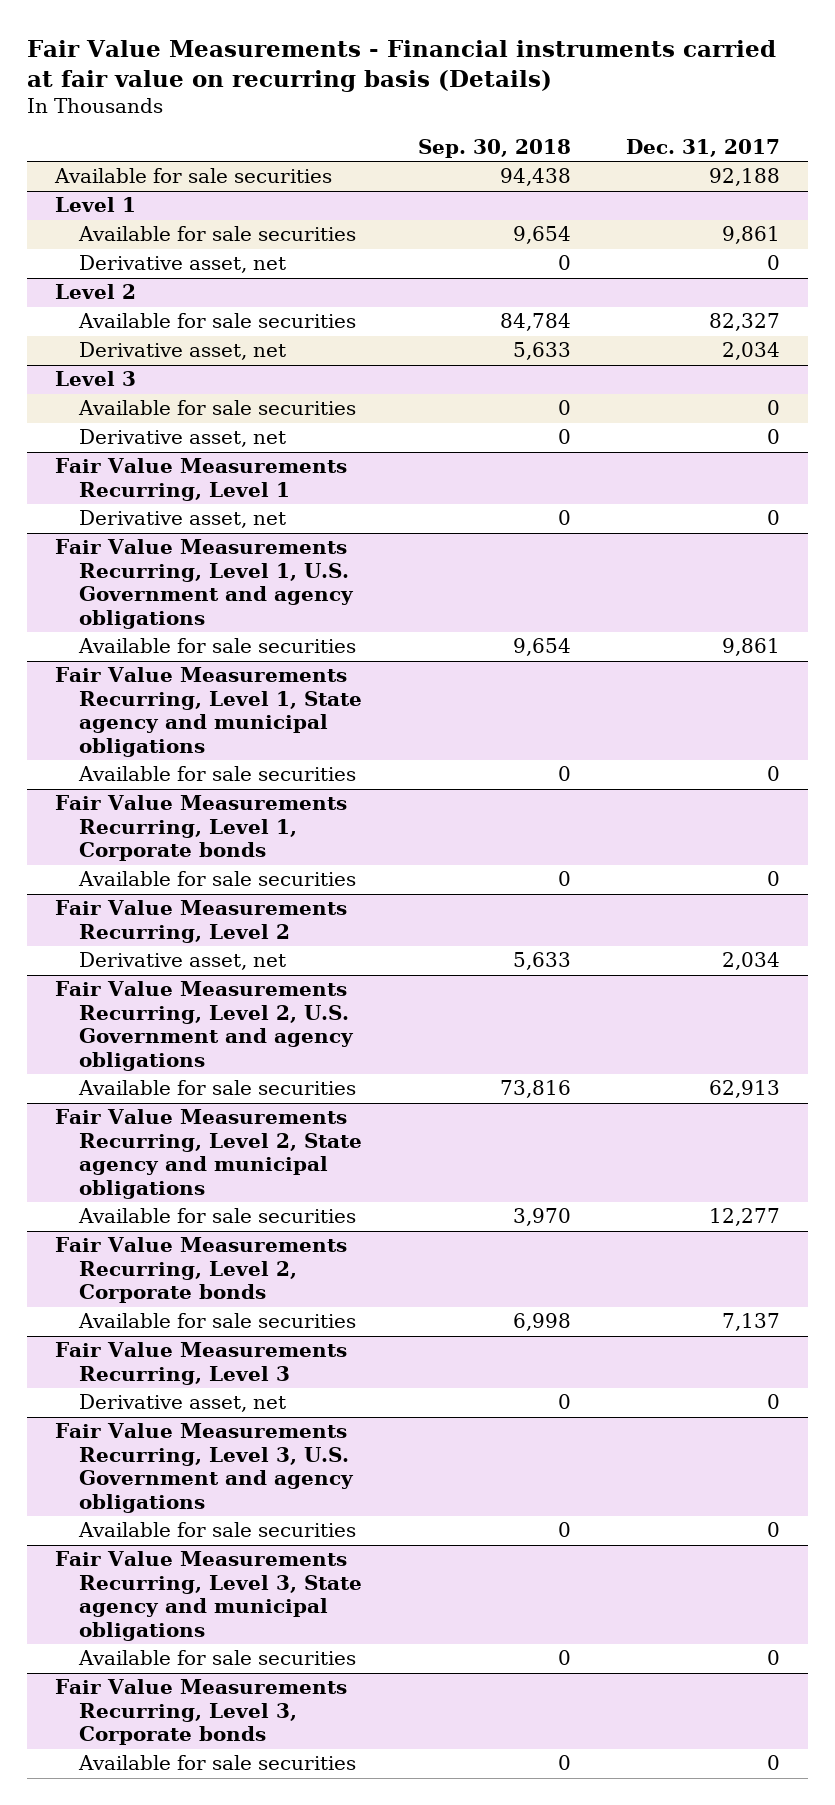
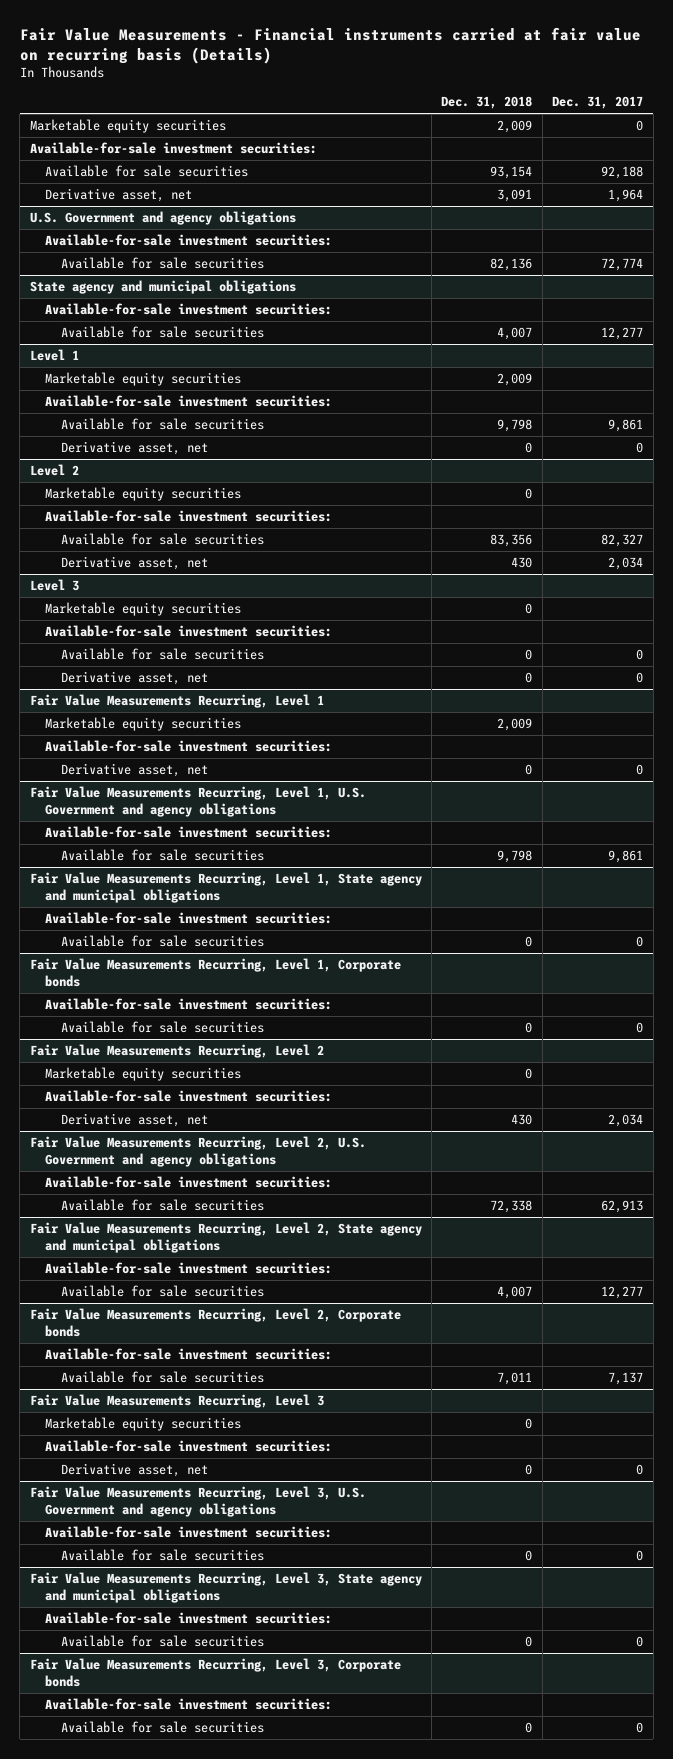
[417,139,571,159] Sep. 30, 2018 -> none
none -> [441,96,533,110] Dec. 31, 2018
none -> [29,119,226,134] Marketable equity securities
none -> [29,142,317,155] Available-for-sale investment securities:
none -> [45,188,193,203] Derivative asset, net
none -> [29,211,296,226] U.S. Government and agency obligations
none -> [45,234,333,247] Available-for-sale investment securities:
none -> [60,257,264,270] Available for sale securities
none -> [29,280,296,295] State agency and municipal obligations
none -> [45,303,333,316] Available-for-sale investment securities:
none -> [60,326,264,339] Available for sale securities
none -> [45,372,242,387] Marketable equity securities
none -> [45,395,333,408] Available-for-sale investment securities:
none -> [45,487,242,502] Marketable equity securities
none -> [45,510,333,523] Available-for-sale investment securities:
none -> [45,602,242,617] Marketable equity securities
none -> [45,625,333,638] Available-for-sale investment securities:
none -> [45,717,242,732] Marketable equity securities
none -> [45,740,333,753] Available-for-sale investment securities:
none -> [45,826,333,839] Available-for-sale investment securities:
none -> [45,912,333,925] Available-for-sale investment securities:
none -> [45,998,333,1011] Available-for-sale investment securities:
none -> [45,1067,242,1082] Marketable equity securities
none -> [45,1090,333,1103] Available-for-sale investment securities:
none -> [45,1176,333,1189] Available-for-sale investment securities:
none -> [45,1262,333,1275] Available-for-sale investment securities:
none -> [45,1348,333,1361] Available-for-sale investment securities:
none -> [45,1417,242,1432] Marketable equity securities
none -> [45,1440,333,1453] Available-for-sale investment securities:
none -> [45,1526,333,1539] Available-for-sale investment securities:
none -> [45,1612,333,1625] Available-for-sale investment securities:
none -> [45,1698,333,1711] Available-for-sale investment securities:

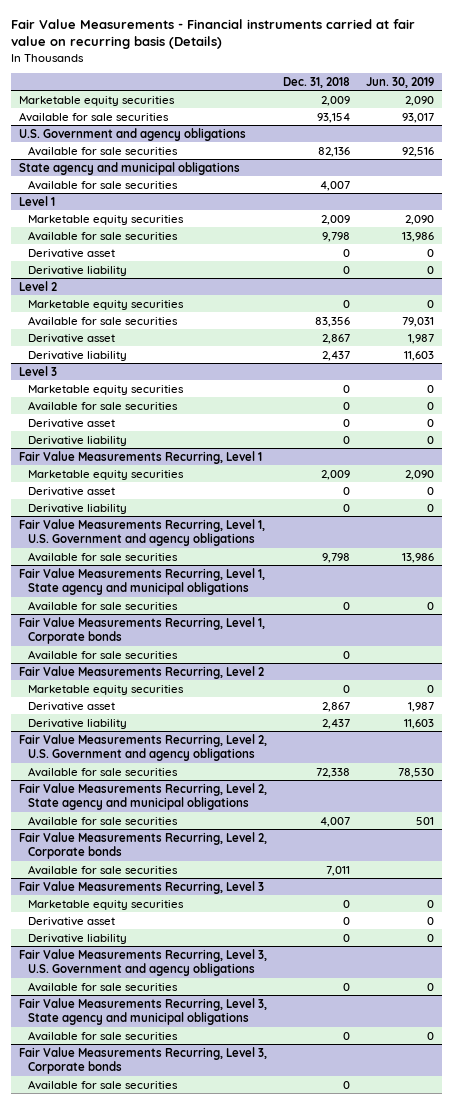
[552,96,644,110] Dec. 31, 2017 -> none
none -> [366,76,435,88] Jun. 30, 2019
[29,142,317,155] Available-for-sale investment securities: -> none
[45,188,193,203] Derivative asset, net -> none
[45,234,333,247] Available-for-sale investment securities: -> none
[45,303,333,316] Available-for-sale investment securities: -> none
[45,395,333,408] Available-for-sale investment securities: -> none
[60,441,208,456] Derivative asset, net -> [28,248,116,258] Derivative asset
none -> [28,265,128,276] Derivative liability
[45,510,333,523] Available-for-sale investment securities: -> none
[60,556,208,571] Derivative asset, net -> [28,333,116,343] Derivative asset
[511,557,533,569] 430 -> [322,333,351,344] 2,867
none -> [28,350,128,361] Derivative liability
[45,625,333,638] Available-for-sale investment securities: -> none
[60,671,208,686] Derivative asset, net -> [28,418,116,428] Derivative asset
none -> [28,435,128,446] Derivative liability
[45,740,333,753] Available-for-sale investment securities: -> none
[60,763,208,778] Derivative asset, net -> [28,486,116,496] Derivative asset
none -> [28,503,128,514] Derivative liability
[45,826,333,839] Available-for-sale investment securities: -> none
[45,912,333,925] Available-for-sale investment securities: -> none
[45,998,333,1011] Available-for-sale investment securities: -> none
[45,1090,333,1103] Available-for-sale investment securities: -> none
[60,1113,208,1128] Derivative asset, net -> [28,701,116,711] Derivative asset
[511,1114,533,1126] 430 -> [322,701,351,712] 2,867
none -> [28,718,128,729] Derivative liability
[45,1176,333,1189] Available-for-sale investment securities: -> none
[45,1262,333,1275] Available-for-sale investment securities: -> none
[45,1348,333,1361] Available-for-sale investment securities: -> none
[45,1440,333,1453] Available-for-sale investment securities: -> none
[60,1463,208,1478] Derivative asset, net -> [28,916,116,926] Derivative asset
none -> [28,933,128,944] Derivative liability
[45,1526,333,1539] Available-for-sale investment securities: -> none
[45,1612,333,1625] Available-for-sale investment securities: -> none
[45,1698,333,1711] Available-for-sale investment securities: -> none

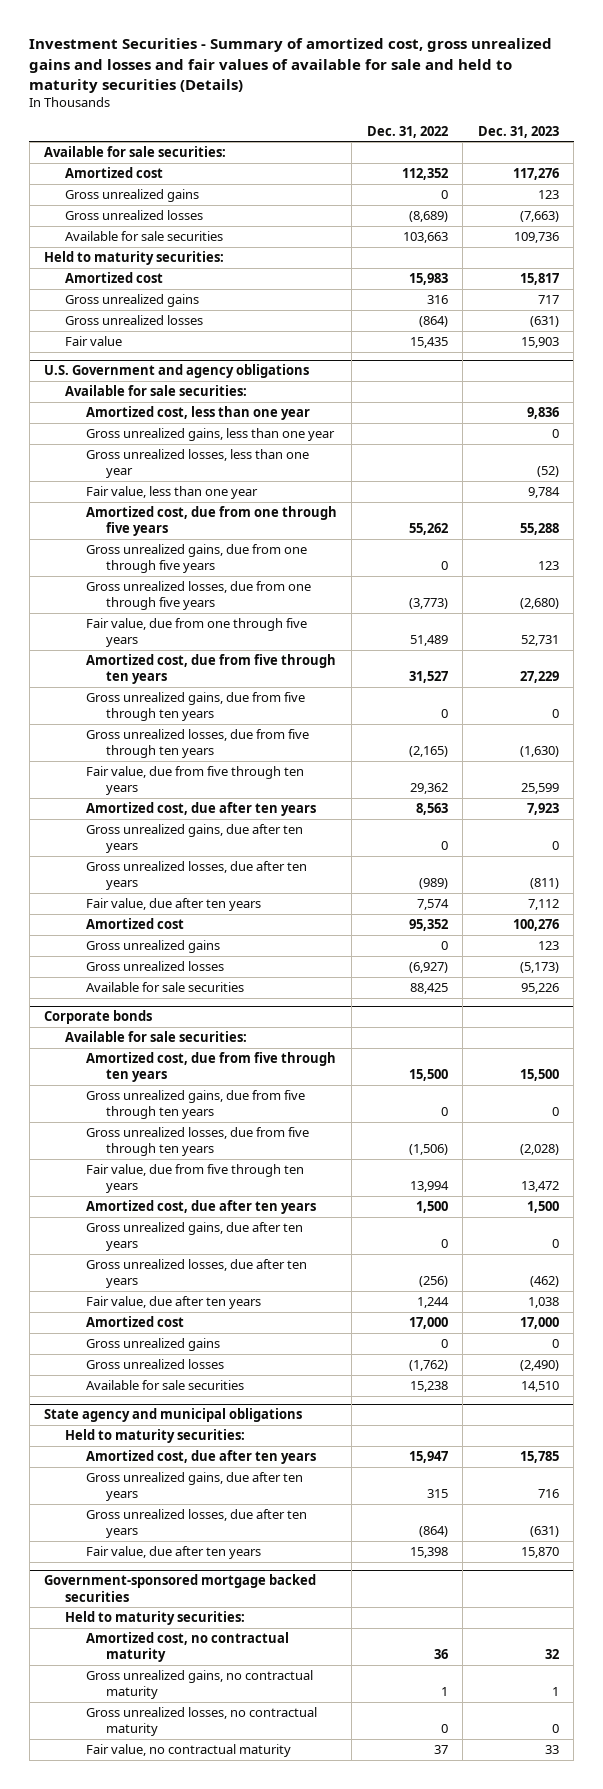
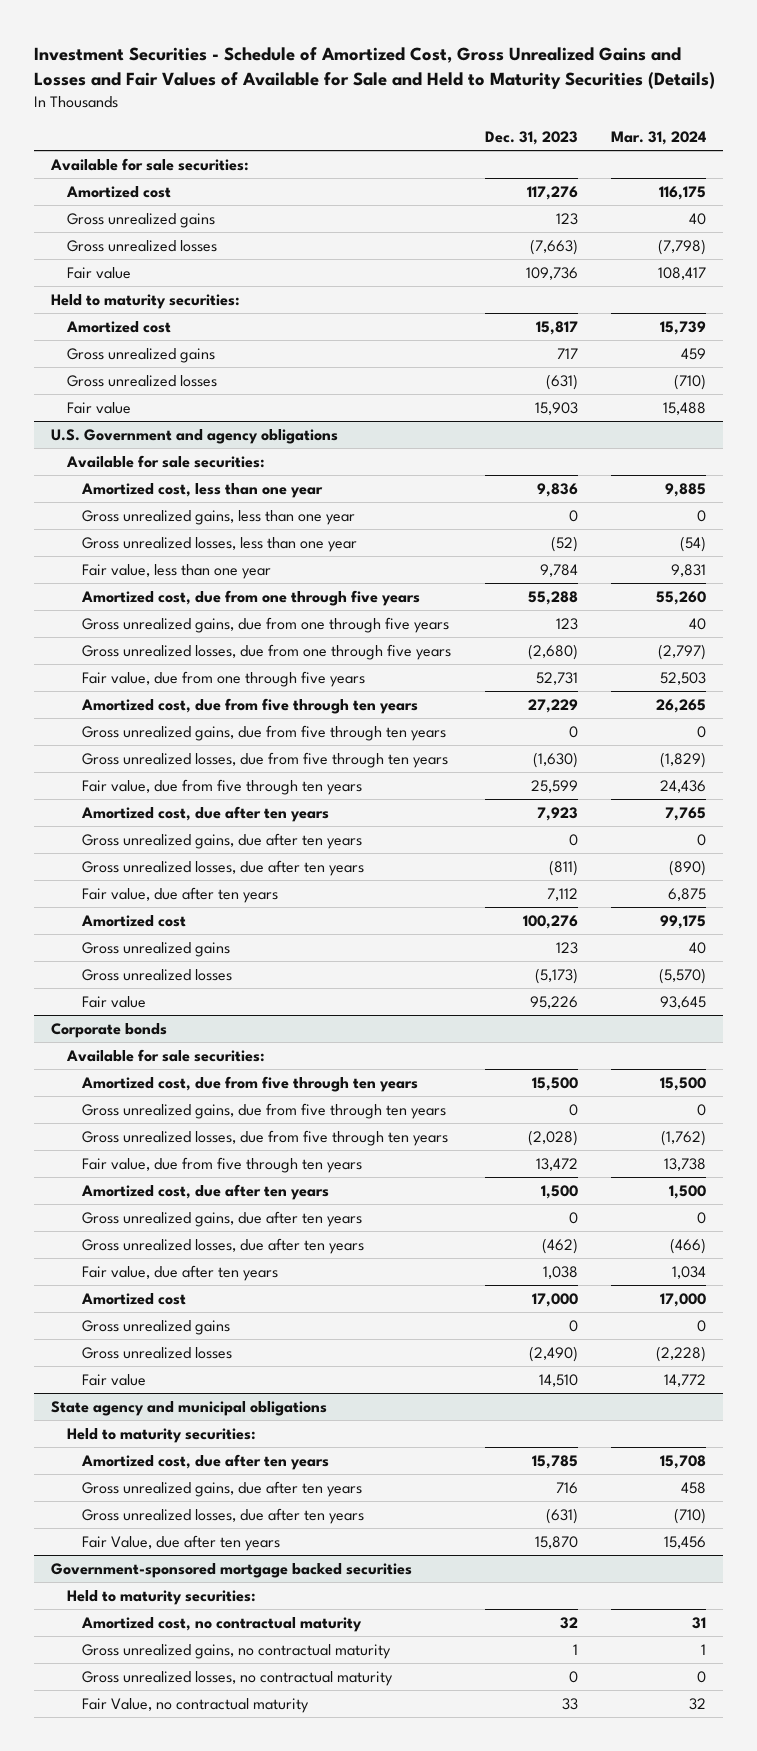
[29,38,553,93] Investment Securities - Summary of amortized cost, gross unrealized gains and losses and fair values of available for sale and held to maturity securities (Details) -> [34,46,716,89] Investment Securities - Schedule of Amortized Cost, Gross Unrealized Gains and Losses and Fair Values of Available for Sale and Held to Maturity Securities (Details)
[366,125,448,138] Dec. 31, 2022 -> none
none -> [611,130,707,145] Mar. 31, 2024
[64,230,223,241] Available for sale securities -> [66,267,131,280] Fair value
[85,981,244,992] Available for sale securities -> [82,996,147,1009] Fair value
[85,1379,244,1390] Available for sale securities -> [82,1374,147,1387] Fair value
[85,1545,261,1559] Fair value, due after ten years -> [82,1535,281,1552] Fair Value, due after ten years
[85,1743,291,1757] Fair value, no contractual maturity -> [82,1698,310,1714] Fair Value, no contractual maturity

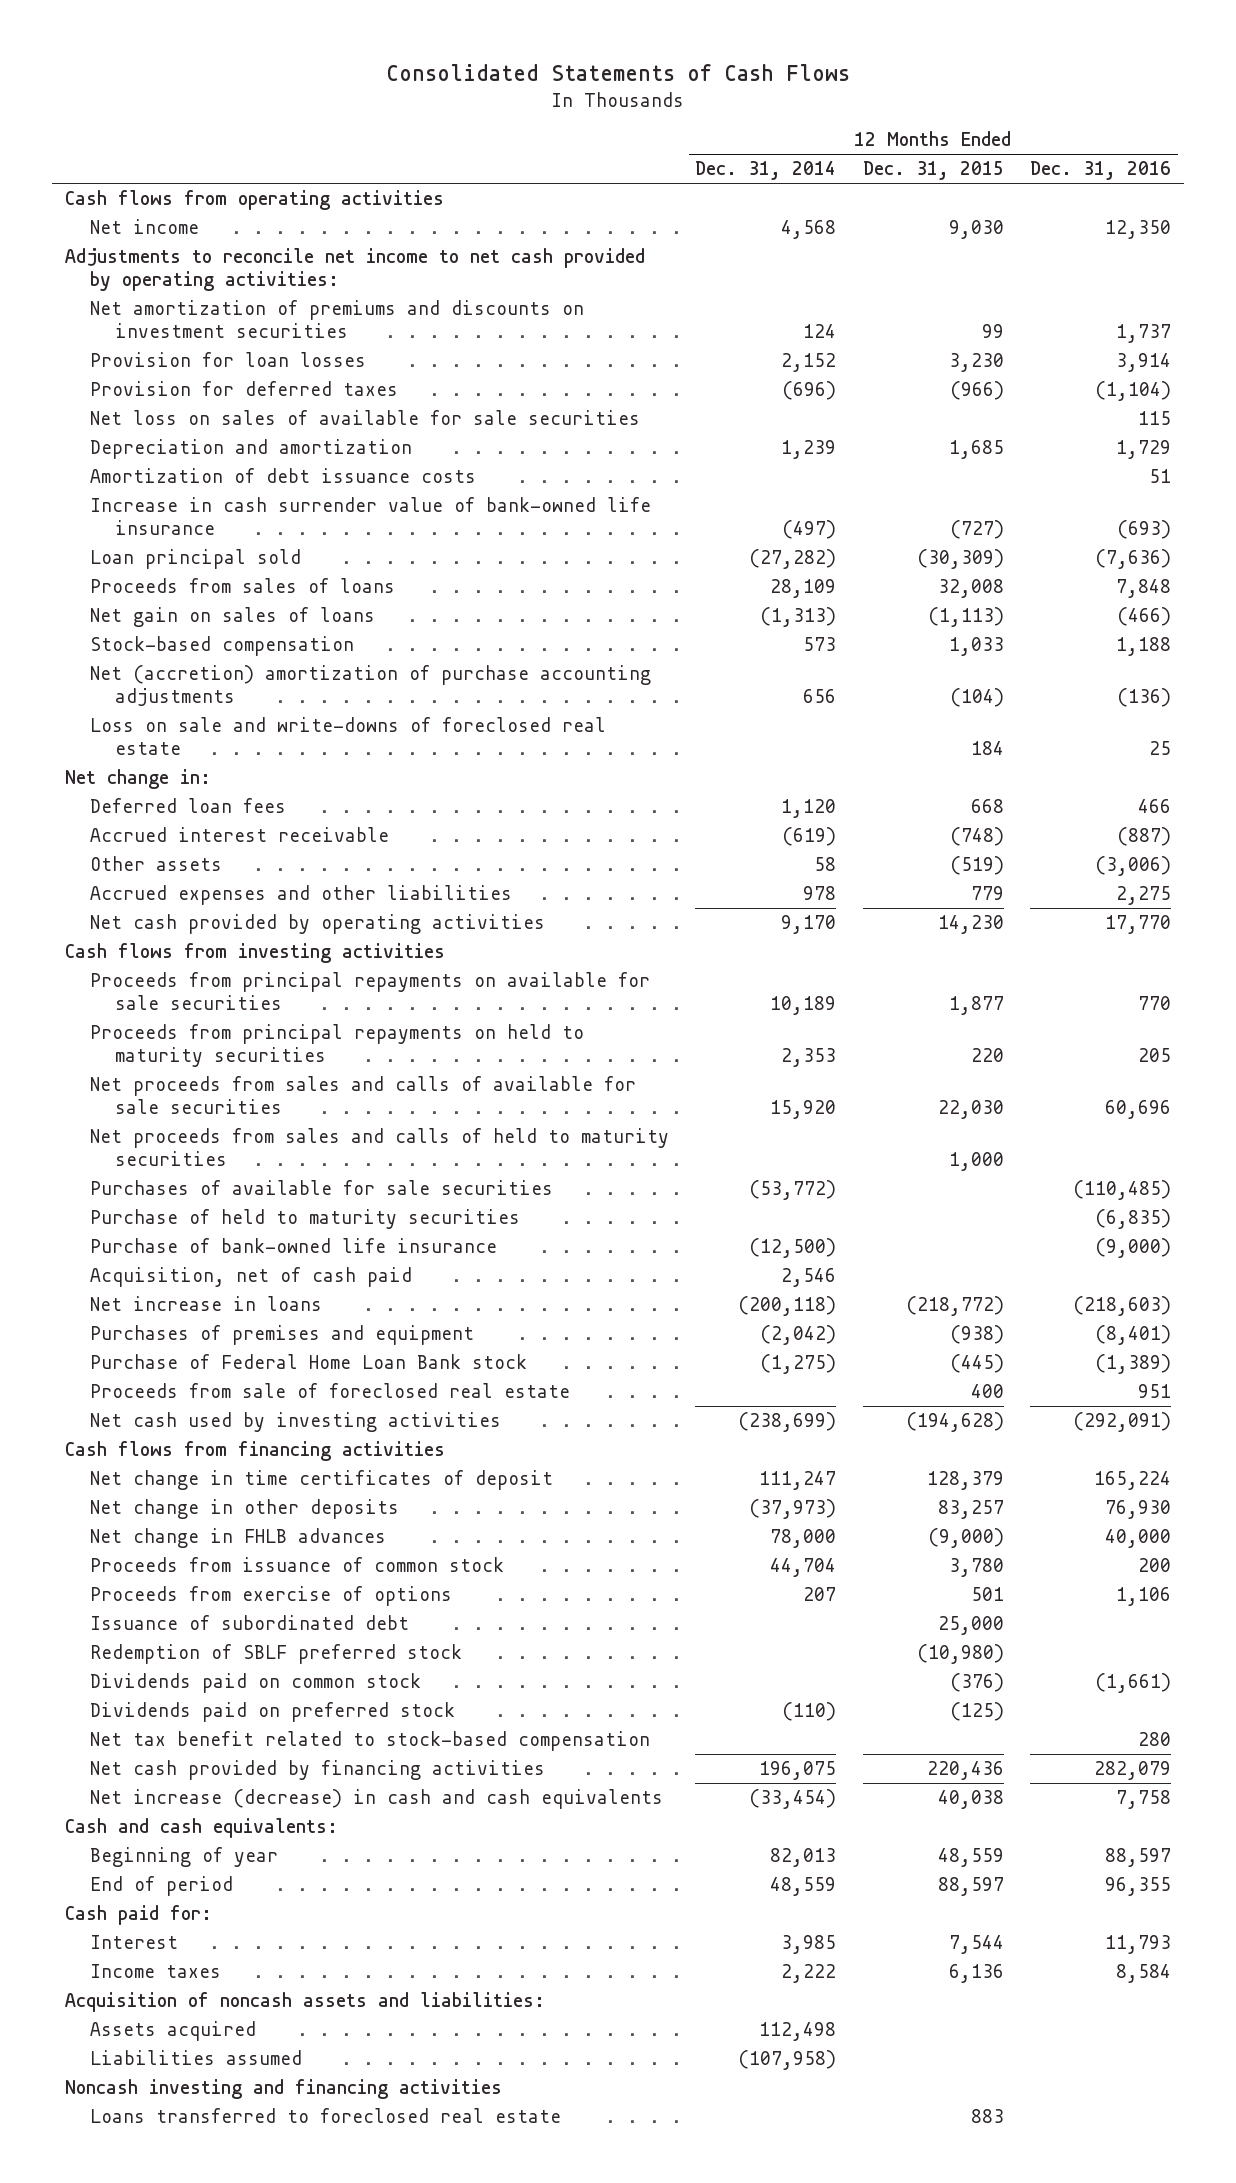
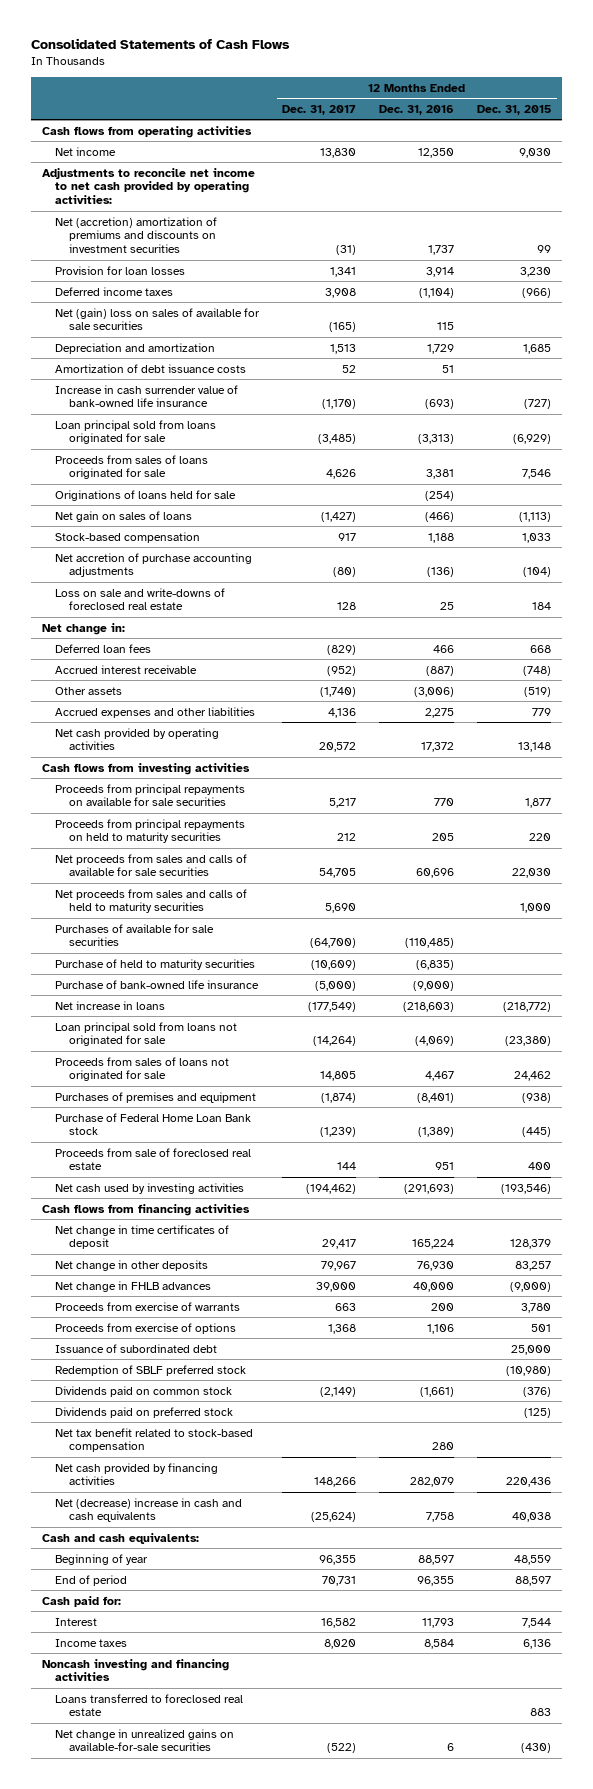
[695,161,837,181] Dec. 31, 2014 -> none
none -> [282,104,357,115] Dec. 31, 2017
[89,299,584,338] Net amortization of premiums and discounts on investment securities -> [55,216,218,254] Net (accretion) amortization of premiums and discounts on investment securities
[89,380,398,396] Provision for deferred taxes -> [55,286,174,296] Deferred income taxes
[89,409,640,425] Net loss on sales of available for sale securities -> [55,307,261,331] Net (gain) loss on sales of available for sale securities
[89,548,301,569] Loan principal sold -> none
none -> [55,419,217,445] Loan principal sold from loans originated for sale
[89,577,395,593] Proceeds from sales of loans -> [55,454,209,480] Proceeds from sales of loans originated for sale
[937,578,1004,598] 32,008 -> [522,469,552,480] 7,546
[1116,578,1172,598] 7,848 -> [426,469,455,480] 3,381
none -> [55,489,237,501] Originations of loans held for sale
[89,664,651,706] Net (accretion) amortization of purchase accounting adjustments -> [55,552,253,578] Net accretion of purchase accounting adjustments
[937,914,1004,934] 14,230 -> [518,742,552,753] 13,148
[1105,914,1172,934] 17,770 -> [421,742,455,753] 17,372
[89,1266,412,1287] Acquisition, net of cash paid -> none
none -> [55,1021,238,1047] Loan principal sold from loans not originated for sale
none -> [55,1056,230,1082] Proceeds from sales of loans not originated for sale
[905,1411,1004,1432] (194,628) -> [501,1183,552,1194] (193,546)
[1073,1411,1172,1432] (292,091) -> [404,1183,455,1194] (291,693)
[89,1556,504,1572] Proceeds from issuance of common stock -> [55,1301,241,1311] Proceeds from exercise of warrants
[89,1788,663,1809] Net increase (decrease) in cash and cash equivalents -> [55,1497,243,1523] Net (decrease) increase in cash and cash equivalents
[64,1991,545,2012] Acquisition of noncash assets and liabilities: -> none
[89,2020,256,2041] Assets acquired -> none
[89,2049,302,2065] Liabilities assumed -> none
none -> [55,1728,235,1752] Net change in unrealized gains on available-for-sale securities

